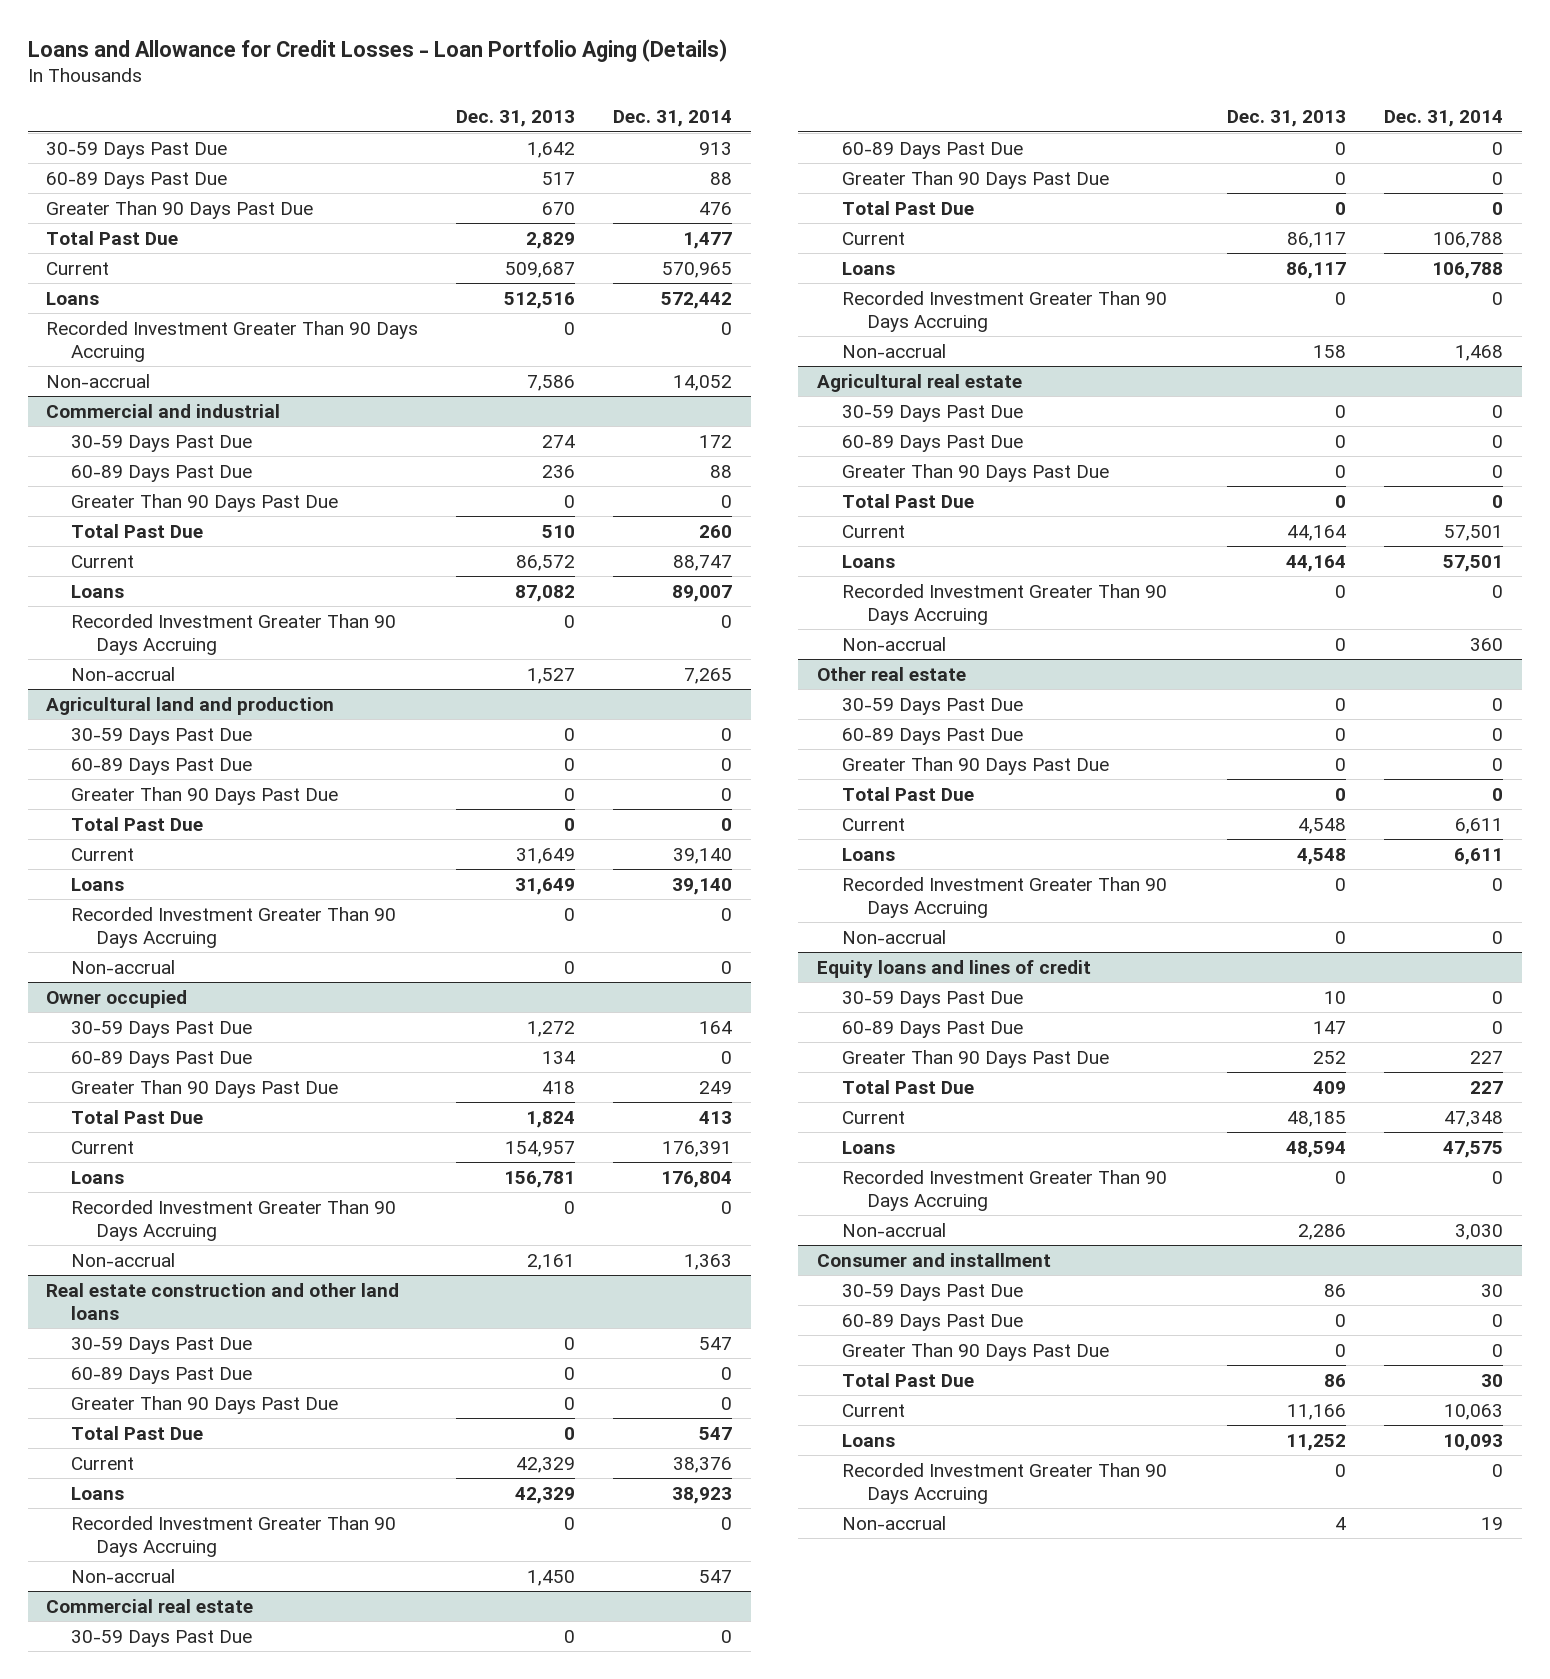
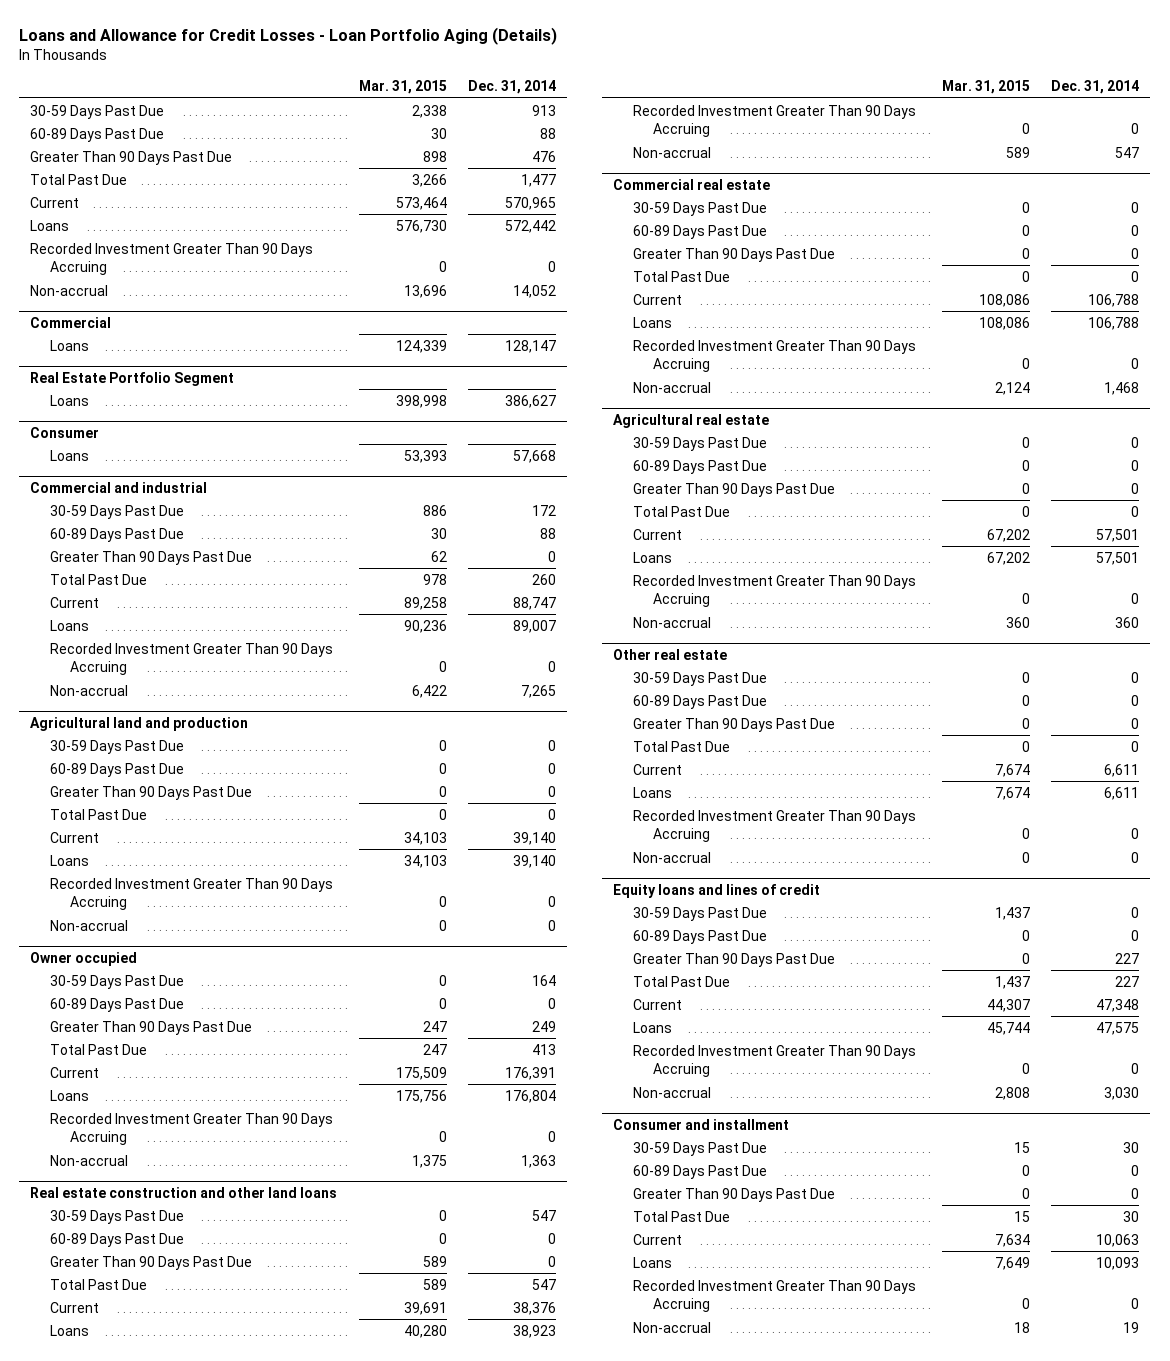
[456,110,576,128] Dec. 31, 2013 -> none
none -> [358,79,447,94] Mar. 31, 2015
none -> [30,316,112,328] Commercial
none -> [50,339,90,351] Loans
none -> [30,371,235,386] Real Estate Portfolio Segment
none -> [50,394,90,406] Loans
none -> [30,426,100,438] Consumer
none -> [50,449,90,461] Loans

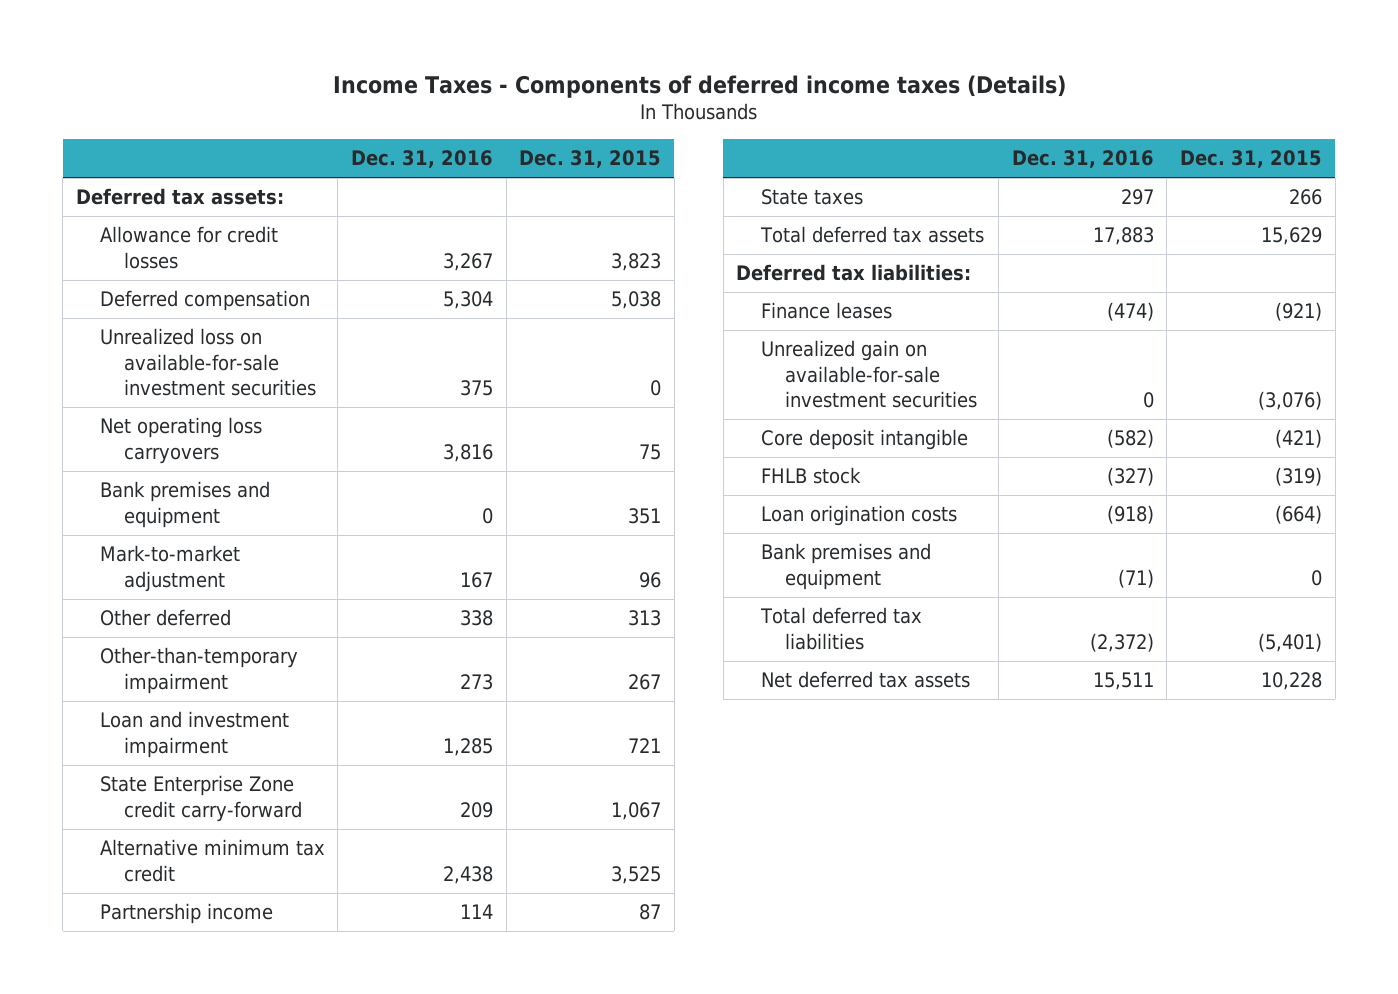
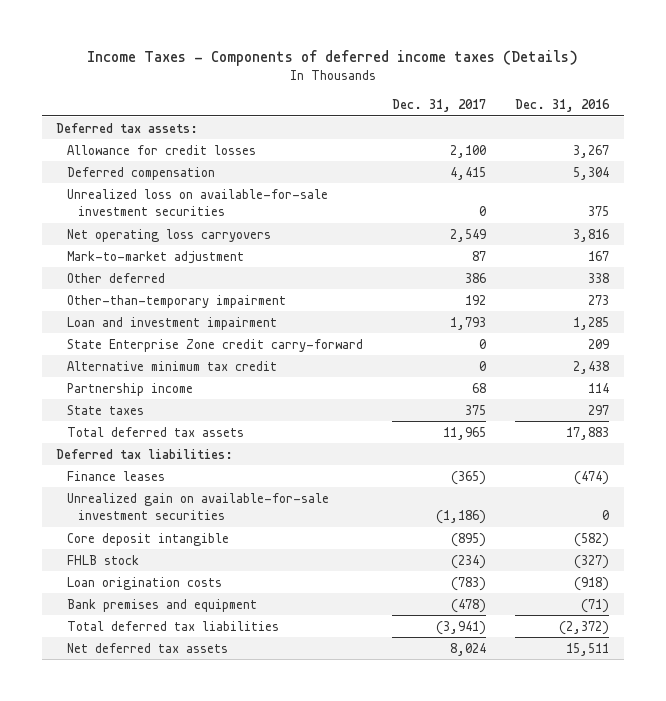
[519,150,662,169] Dec. 31, 2015 -> none
none -> [392,98,487,112] Dec. 31, 2017
[99,481,270,528] Bank premises and equipment -> none

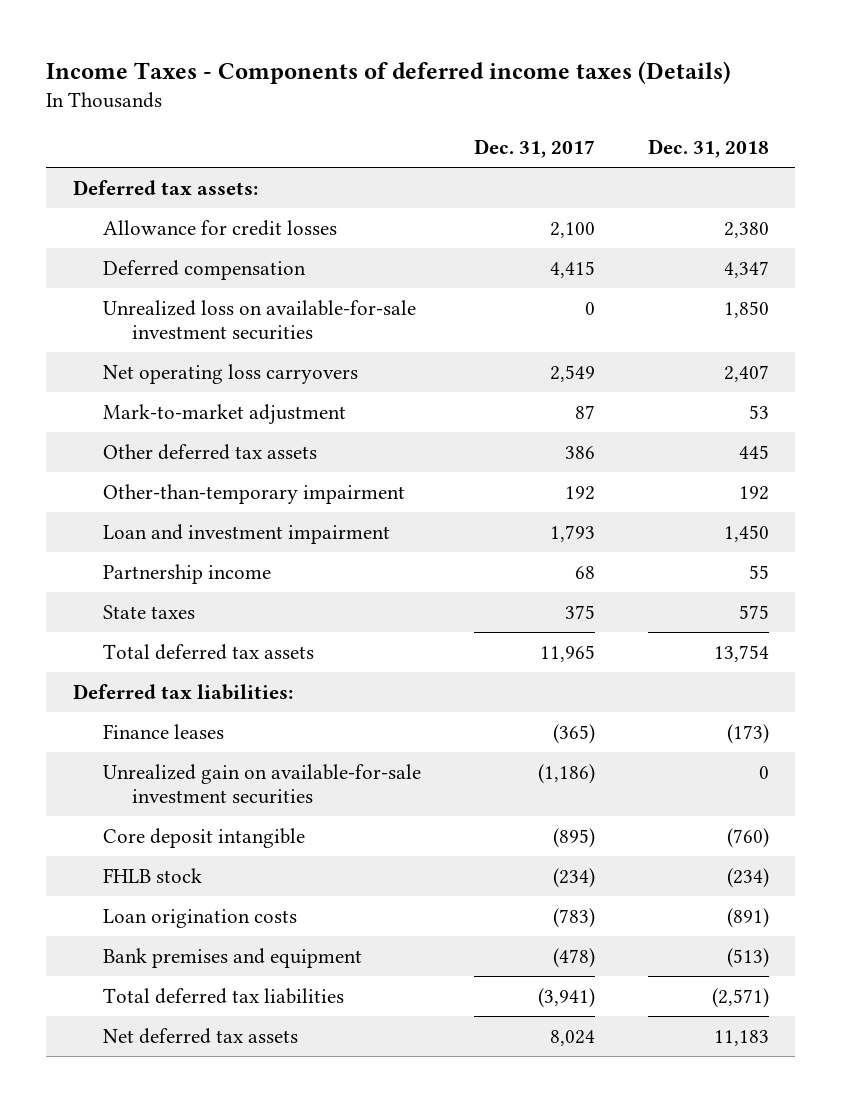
[515,98,611,112] Dec. 31, 2016 -> none
none -> [647,139,769,159] Dec. 31, 2018
[67,272,166,283] Other deferred -> [102,443,317,460] Other deferred tax assets
[67,338,364,352] State Enterprise Zone credit carry-forward -> none
[67,360,278,371] Alternative minimum tax credit -> none

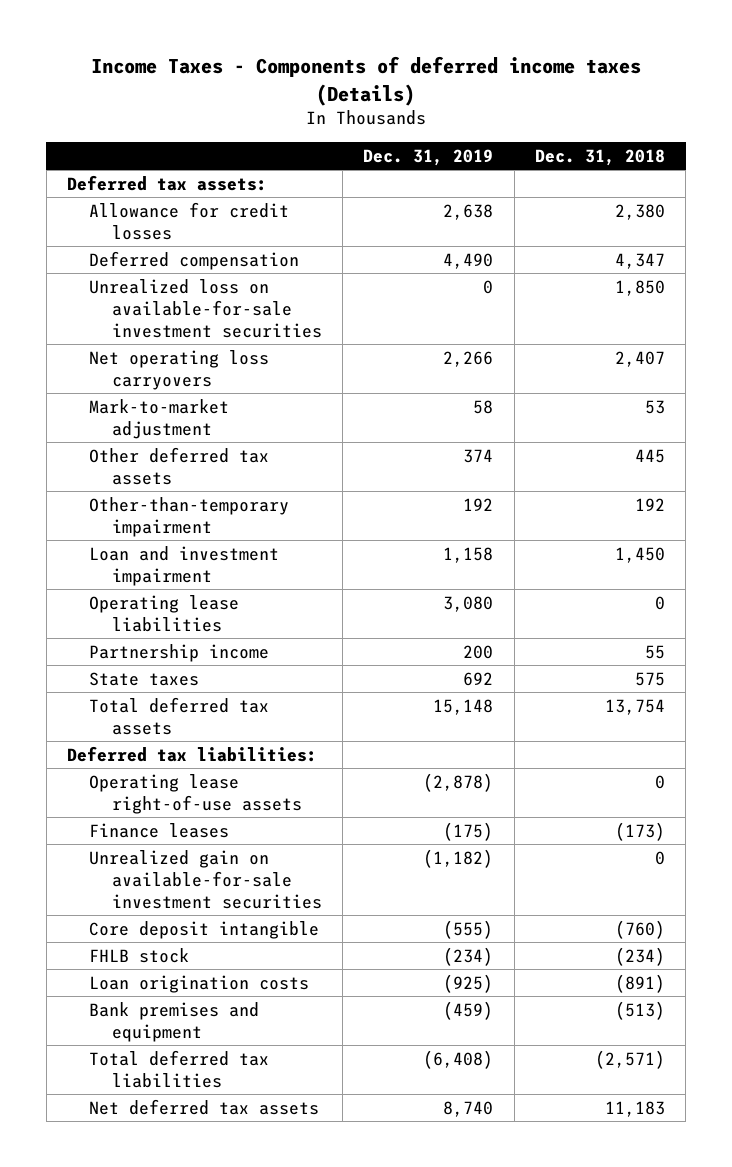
[473,139,595,159] Dec. 31, 2017 -> none
none -> [363,148,494,166] Dec. 31, 2019
none -> [89,594,240,632] Operating lease liabilities
none -> [89,773,302,814] Operating lease right-of-use assets

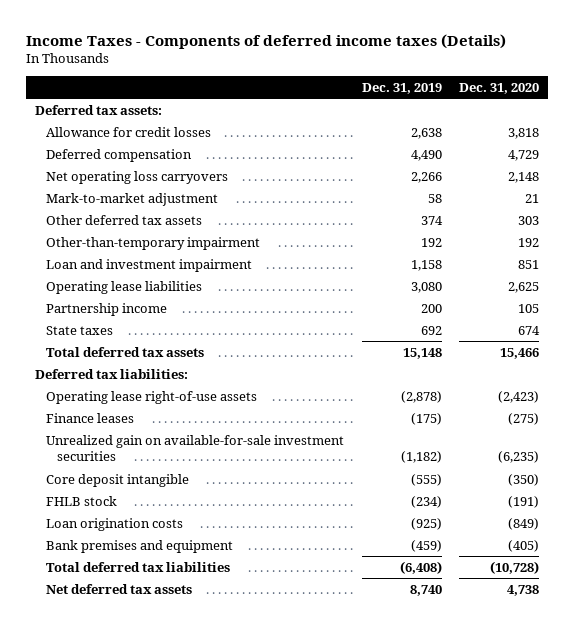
[535,148,666,166] Dec. 31, 2018 -> none
none -> [459,82,540,94] Dec. 31, 2020
[89,278,322,338] Unrealized loss on available-for-sale investment securities -> none

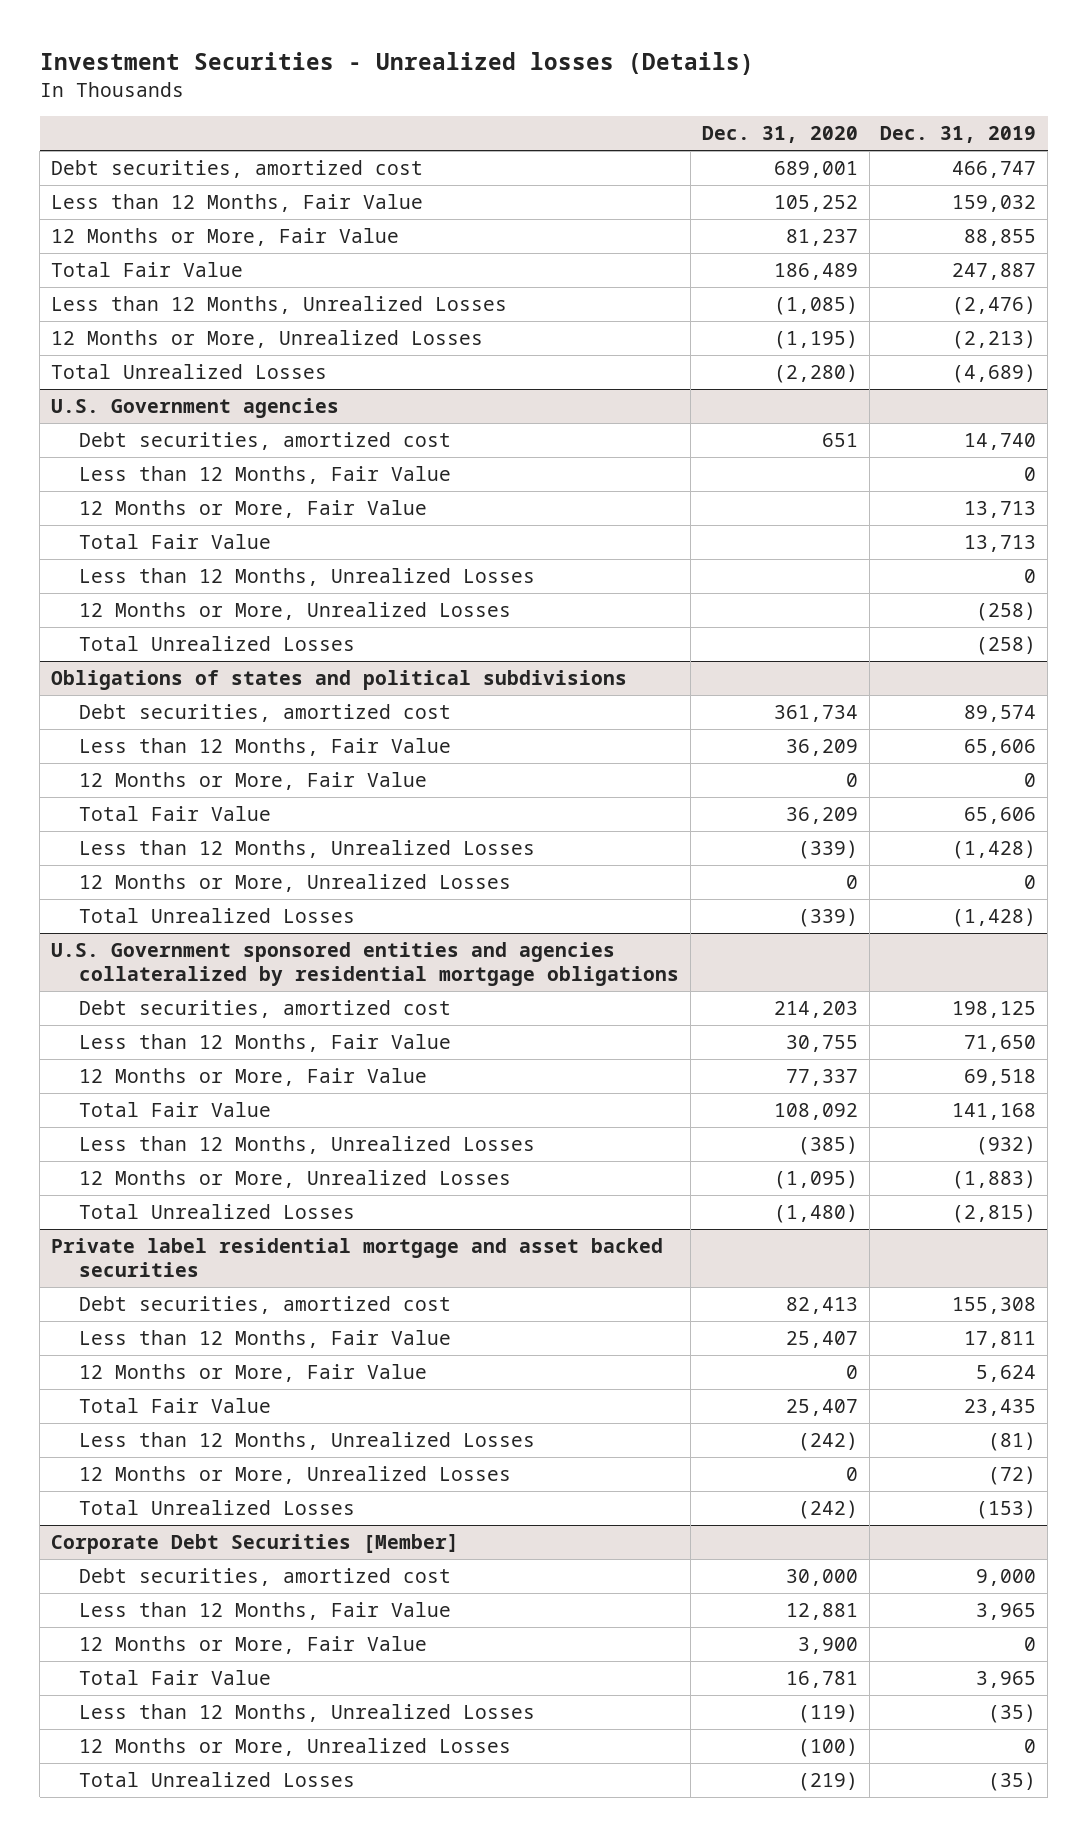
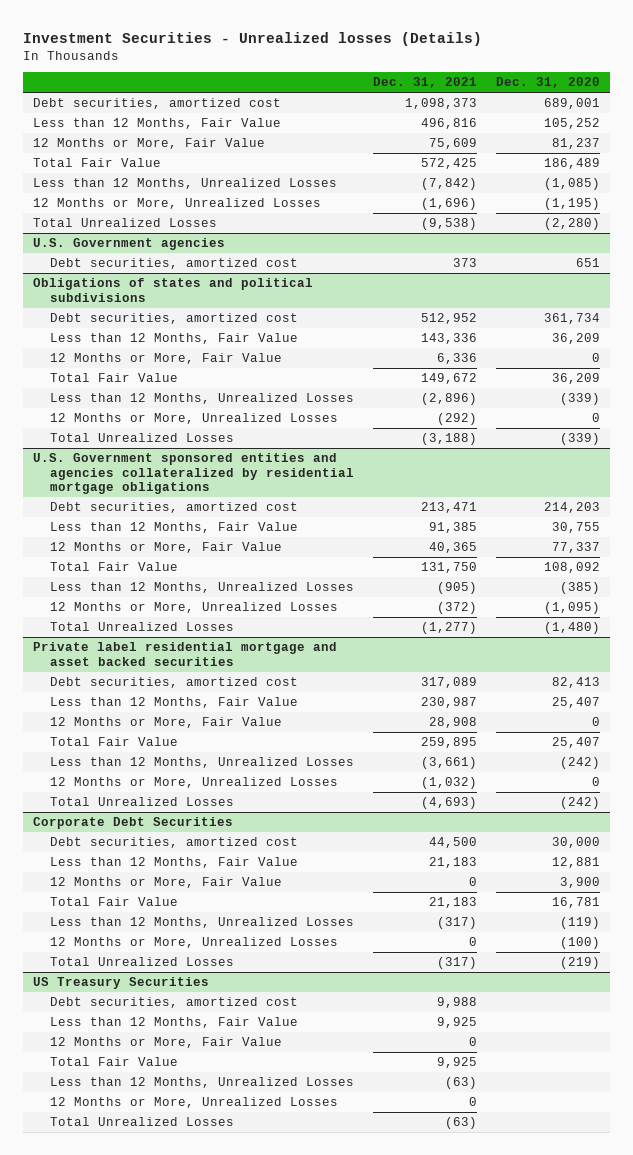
[880,126,1037,144] Dec. 31, 2019 -> none
none -> [373,77,478,89] Dec. 31, 2021
[79,465,452,484] Less than 12 Months, Fair Value -> none
[79,499,428,518] 12 Months or More, Fair Value -> none
[79,533,272,549] Total Fair Value -> none
[79,567,536,586] Less than 12 Months, Unrealized Losses -> none
[79,601,512,620] 12 Months or More, Unrealized Losses -> none
[79,635,356,651] Total Unrealized Losses -> none
[51,1533,460,1554] Corporate Debt Securities [Member] -> [32,817,233,830] Corporate Debt Securities
none -> [32,977,209,990] US Treasury Securities
none -> [50,997,299,1009] Debt securities, amortized cost
none -> [50,1017,299,1029] Less than 12 Months, Fair Value
none -> [50,1037,283,1049] 12 Months or More, Fair Value
none -> [50,1057,179,1067] Total Fair Value
none -> [50,1077,355,1089] Less than 12 Months, Unrealized Losses
none -> [50,1097,339,1109] 12 Months or More, Unrealized Losses
none -> [50,1117,235,1127] Total Unrealized Losses

